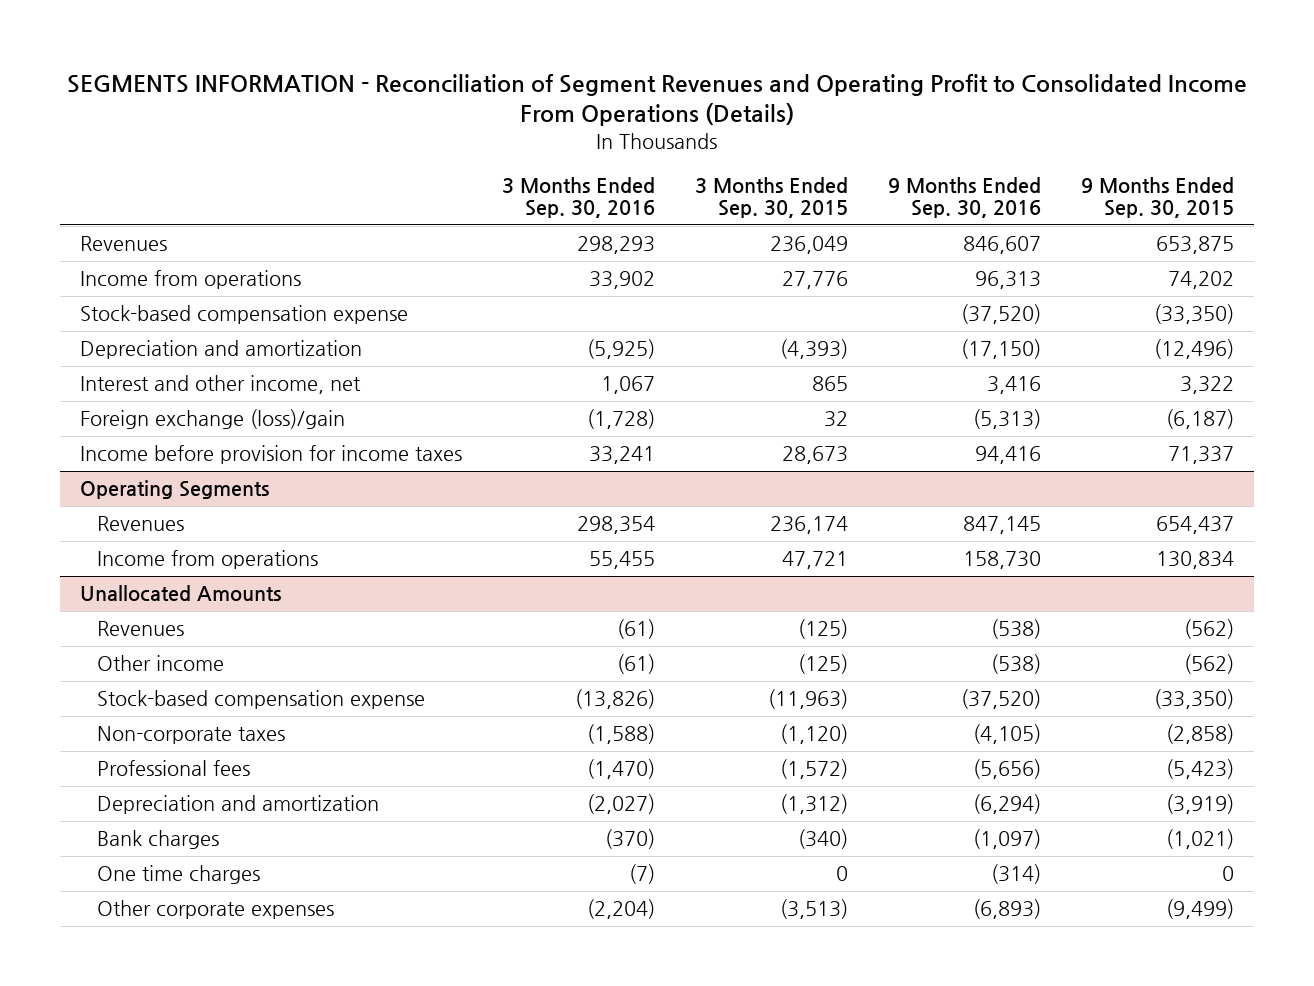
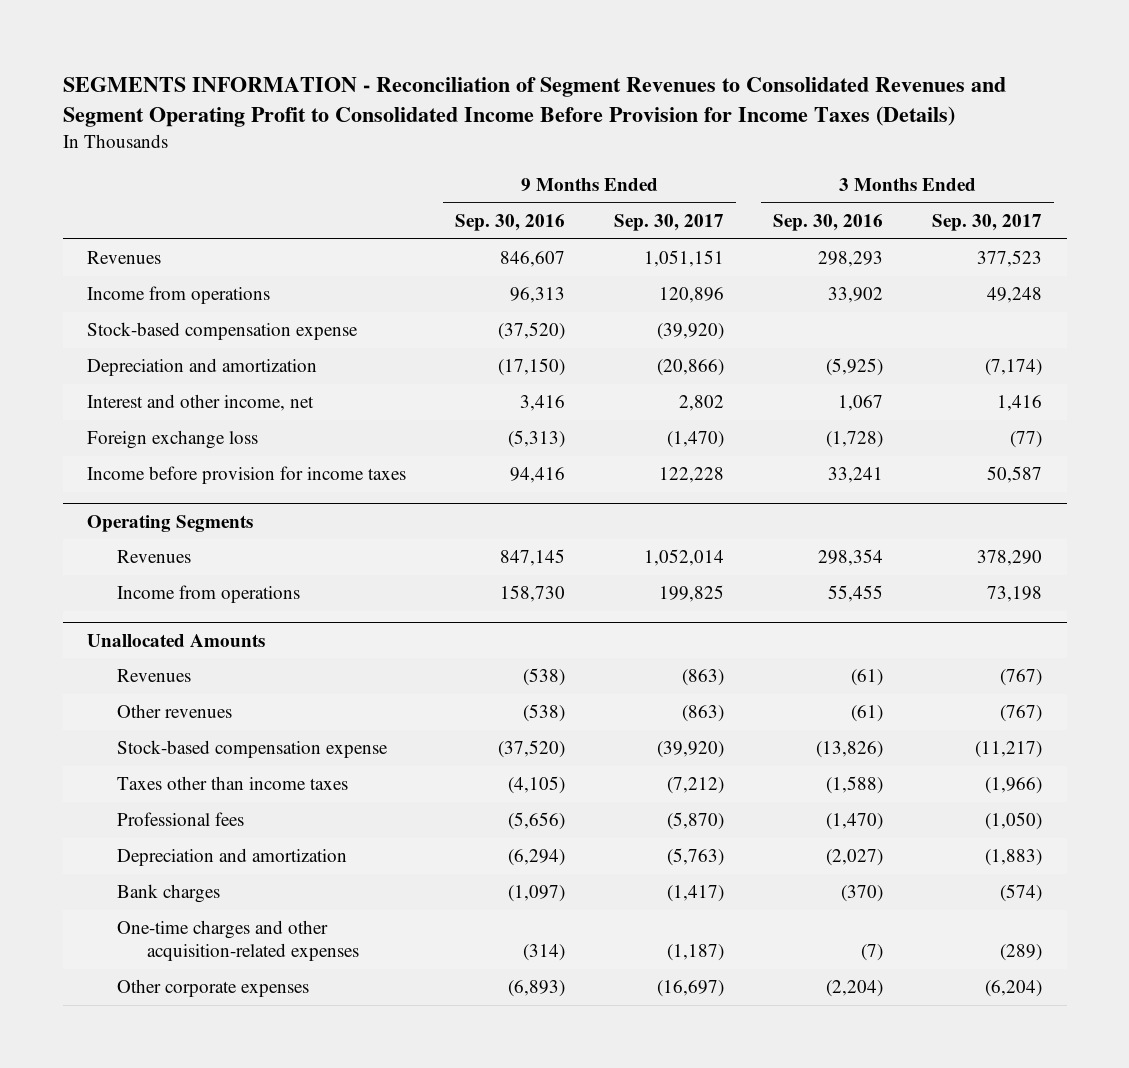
[66,73,1247,127] SEGMENTS INFORMATION - Reconciliation of Segment Revenues and Operating Profit to Consolidated Income From Operations (Details) -> [62,77,1006,128] SEGMENTS INFORMATION - Reconciliation of Segment Revenues to Consolidated Revenues and Segment Operating Profit to Consolidated Income Before Provision for Income Taxes (Details)
[694,176,848,219] 3 Months Ended Sep. 30, 2015 -> none
[1080,176,1234,219] 9 Months Ended Sep. 30, 2015 -> none
none -> [614,214,725,232] Sep. 30, 2017
none -> [932,214,1043,232] Sep. 30, 2017
[80,409,346,430] Foreign exchange (loss)/gain -> [87,430,259,450] Foreign exchange loss
[96,655,224,672] Other income -> [117,704,233,719] Other revenues
[96,726,285,745] Non-corporate taxes -> [117,776,349,791] Taxes other than income taxes
[96,865,260,885] One time charges -> [117,920,360,962] One-time charges and other acquisition-related expenses

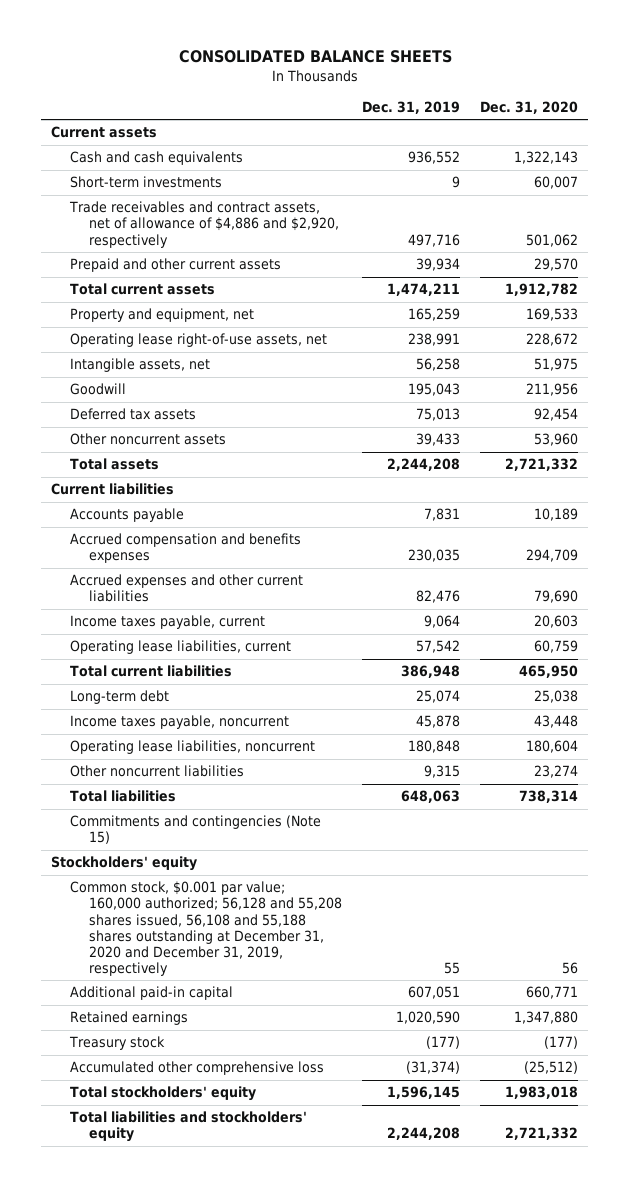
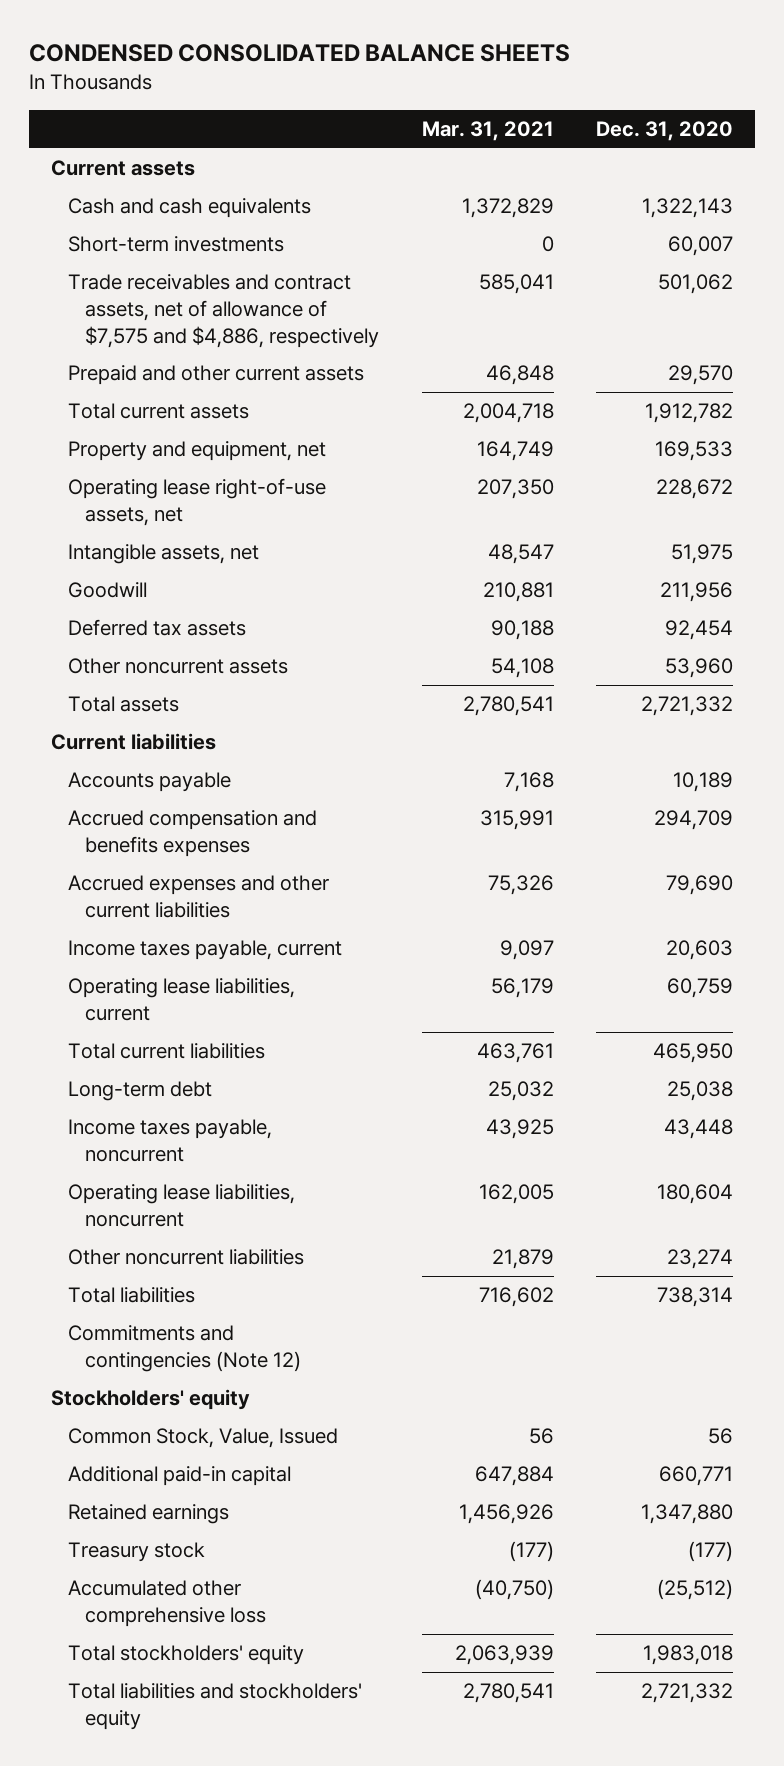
[178,50,452,64] CONSOLIDATED BALANCE SHEETS -> [29,44,571,63] CONDENSED CONSOLIDATED BALANCE SHEETS
[361,101,460,115] Dec. 31, 2019 -> none
none -> [421,121,554,142] Mar. 31, 2021
[68,201,339,248] Trade receivables and contract assets, net of allowance of $4,886 and $2,920, respectively -> [67,274,379,348] Trade receivables and contract assets, net of allowance of $7,575 and $4,886, respectively
[69,815,321,845] Commitments and contingencies (Note 15) -> [67,1325,301,1372] Commitments and contingencies (Note 12)
[69,881,342,977] Common stock, $0.001 par value; 160,000 authorized; 56,128 and 55,208 shares issued, 56,108 and 55,188 shares outstanding at December 31, 2020 and December 31, 2019, respectively -> [67,1428,338,1449] Common Stock, Value, Issued

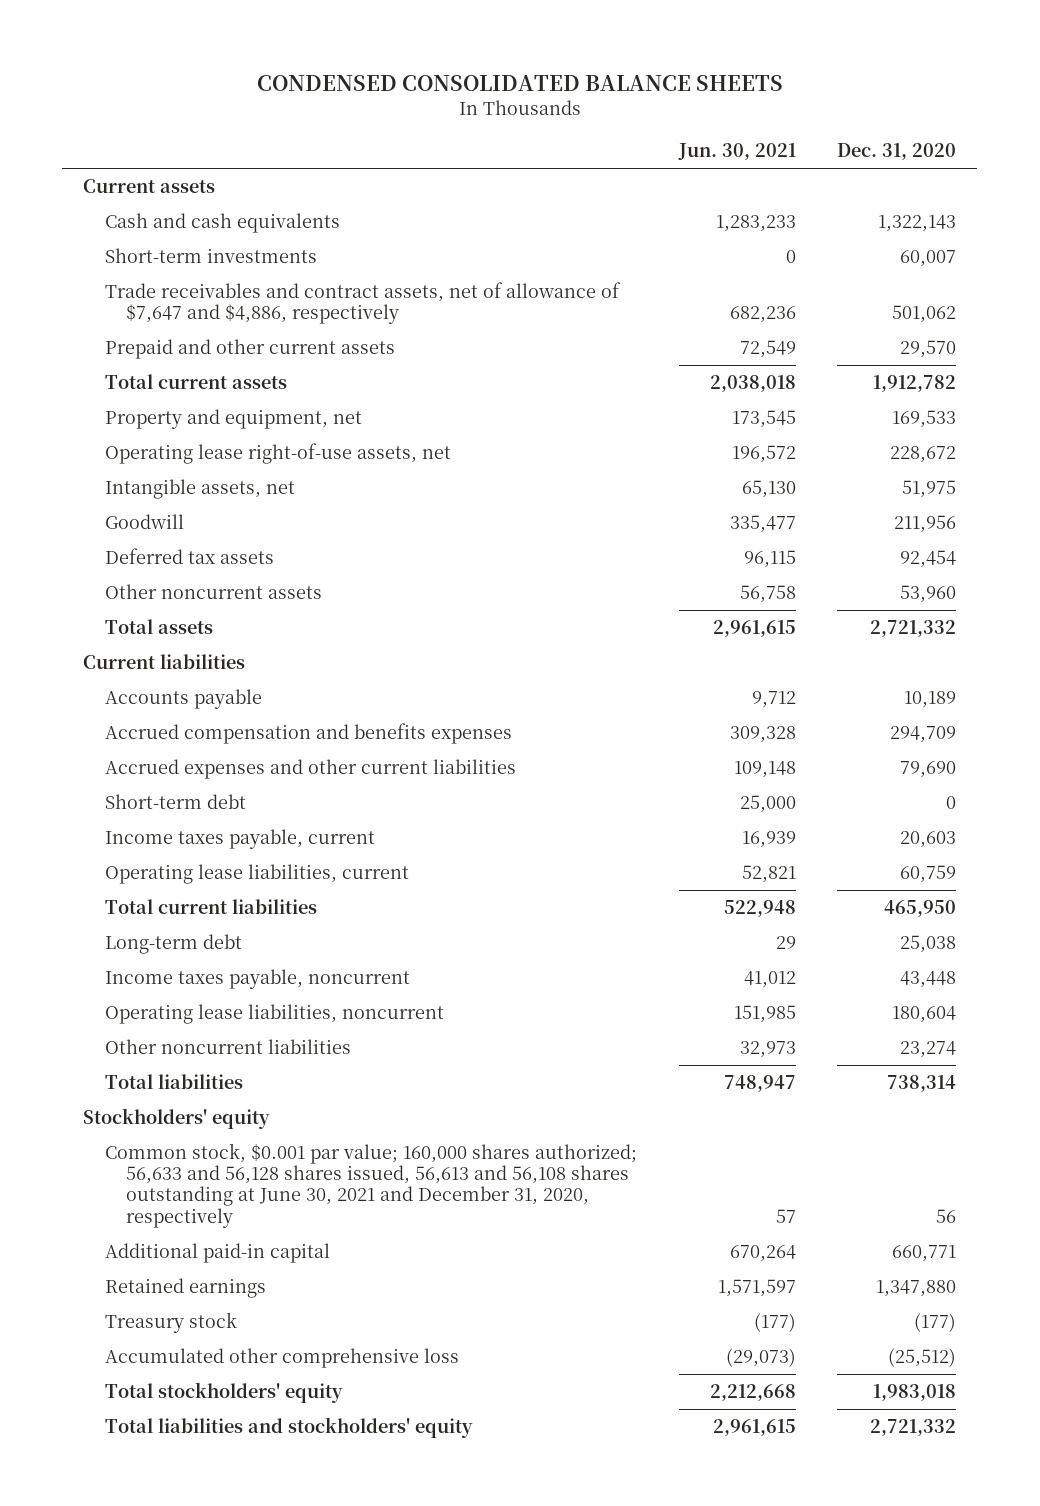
[421,121,554,142] Mar. 31, 2021 -> none
none -> [677,143,796,161] Jun. 30, 2021
[67,274,379,348] Trade receivables and contract assets, net of allowance of $7,575 and $4,886, respectively -> [104,282,621,325] Trade receivables and contract assets, net of allowance of $7,647 and $4,886, respectively
none -> [104,794,246,810] Short-term debt
[67,1325,301,1372] Commitments and contingencies (Note 12) -> none
[67,1428,338,1449] Common Stock, Value, Issued -> [104,1143,637,1228] Common stock, $0.001 par value; 160,000 shares authorized; 56,633 and 56,128 shares issued, 56,613 and 56,108 shares outstanding at June 30, 2021 and December 31, 2020, respectively

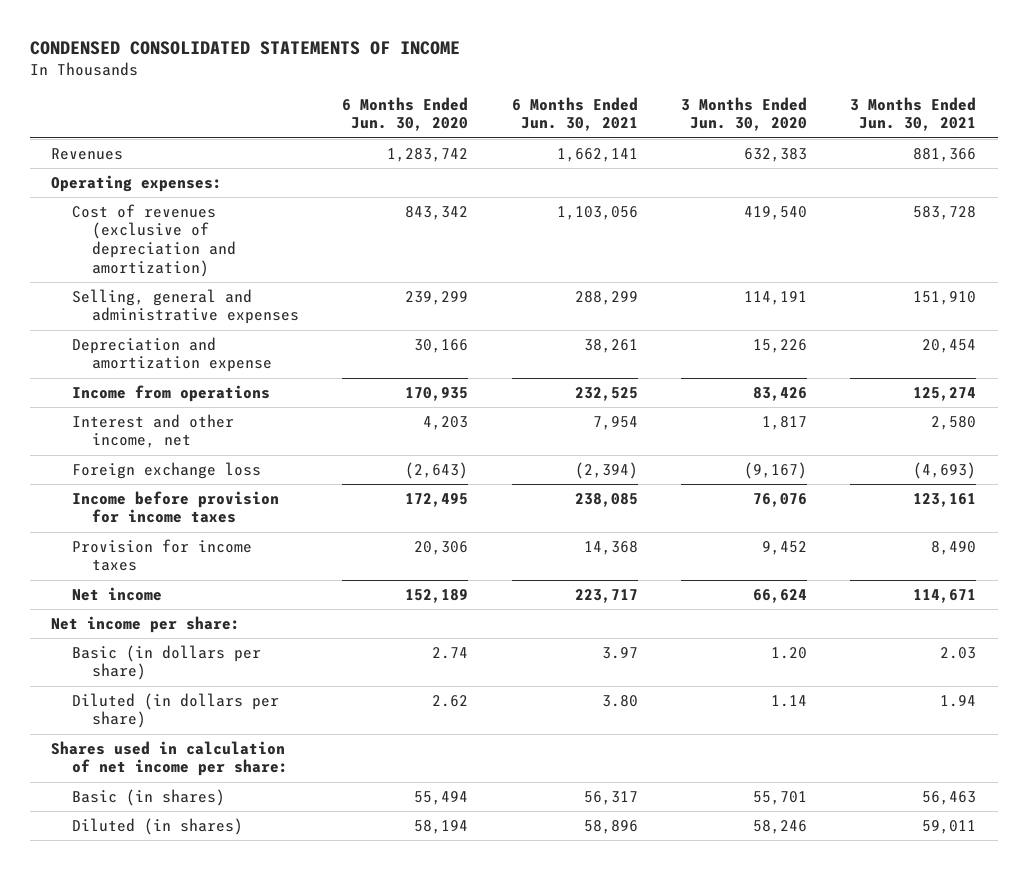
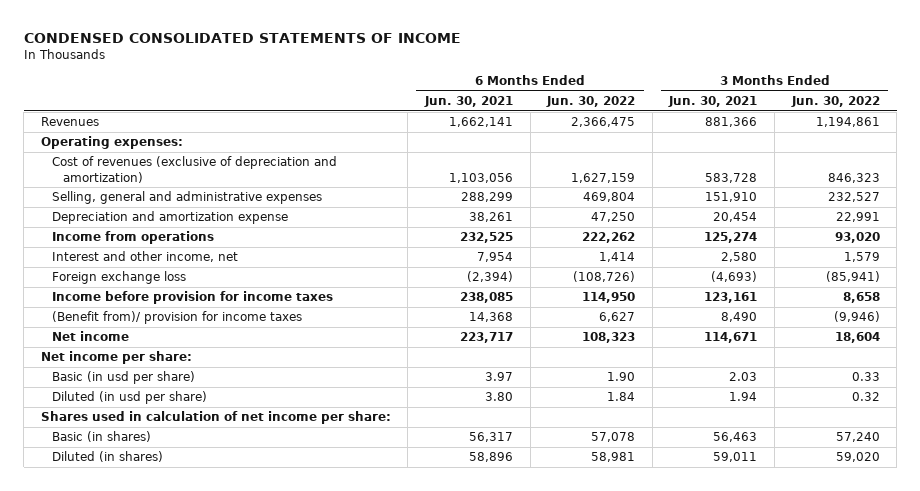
[342,96,469,132] 6 Months Ended Jun. 30, 2020 -> none
[680,96,807,132] 3 Months Ended Jun. 30, 2020 -> none
none -> [546,96,636,108] Jun. 30, 2022
none -> [790,96,880,108] Jun. 30, 2022
[71,538,252,572] Provision for income taxes -> [51,311,302,325] (Benefit from)/ provision for income taxes
[71,644,261,681] Basic (in dollars per share) -> [51,371,195,385] Basic (in usd per share)
[71,692,279,729] Diluted (in dollars per share) -> [51,391,207,405] Diluted (in usd per share)

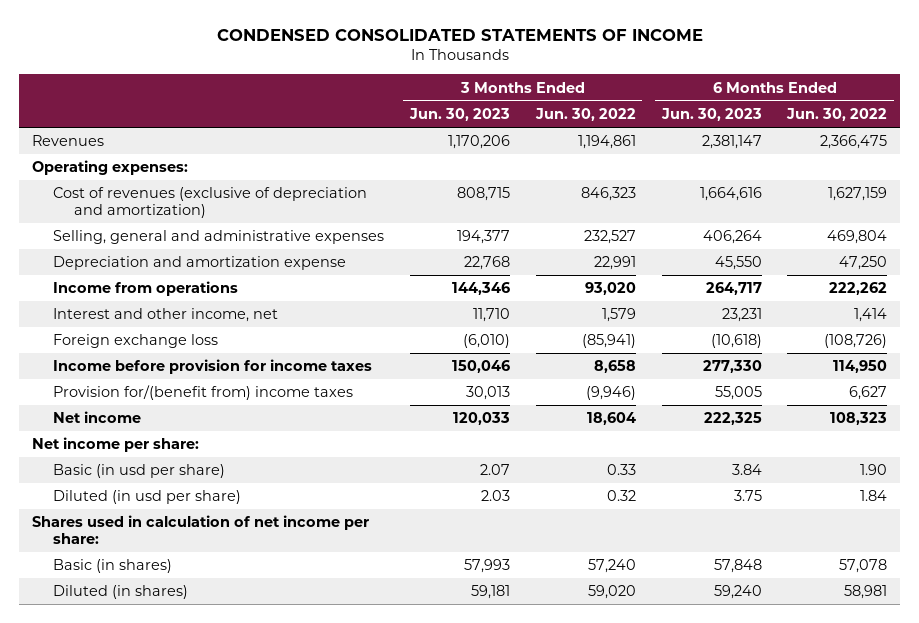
[423,96,513,108] Jun. 30, 2021 -> none
[668,96,758,108] Jun. 30, 2021 -> none
none -> [408,108,510,122] Jun. 30, 2023
none -> [660,108,762,122] Jun. 30, 2023
[51,311,302,325] (Benefit from)/ provision for income taxes -> [52,385,353,401] Provision for/(benefit from) income taxes

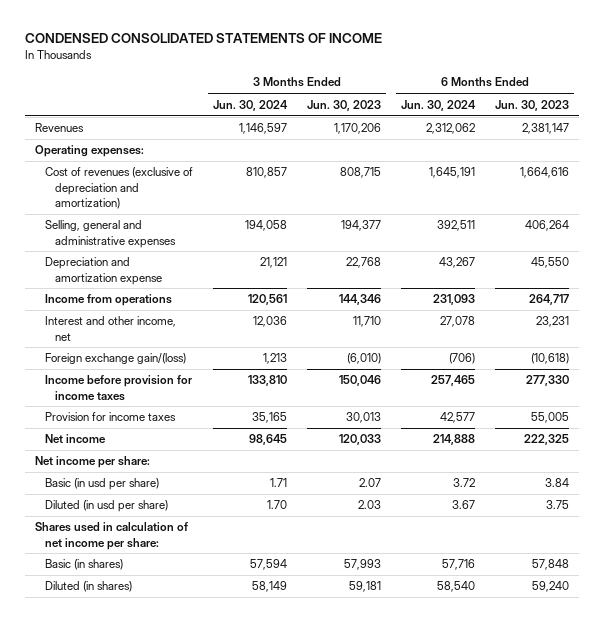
[534,108,636,122] Jun. 30, 2022 -> none
[786,108,888,122] Jun. 30, 2022 -> none
none -> [213,99,289,111] Jun. 30, 2024
none -> [401,99,477,111] Jun. 30, 2024
[52,334,218,349] Foreign exchange loss -> [45,353,187,365] Foreign exchange gain/(loss)
[52,385,353,401] Provision for/(benefit from) income taxes -> [45,412,177,422] Provision for income taxes

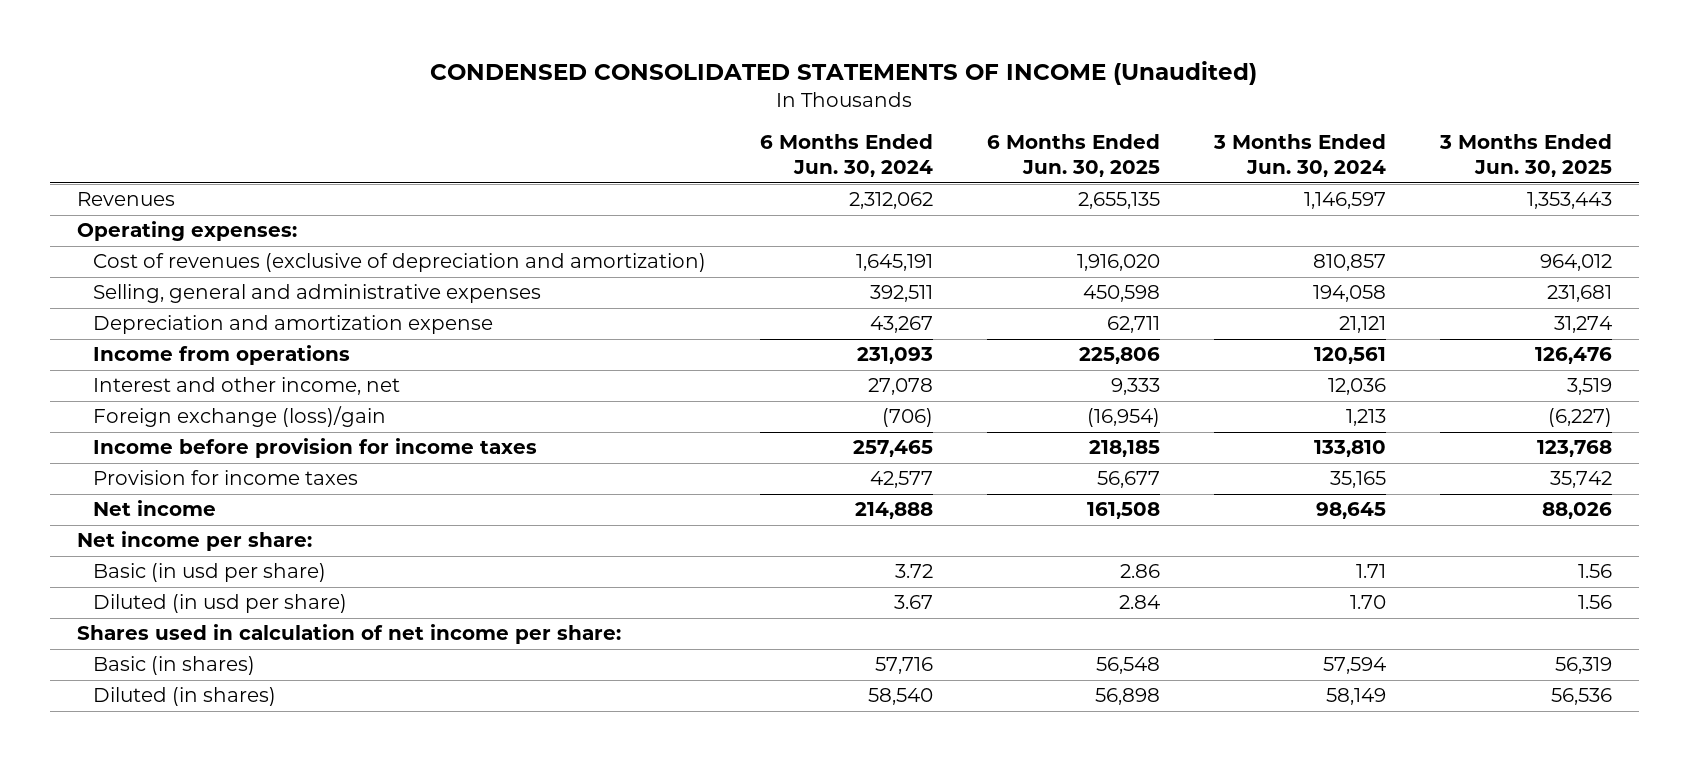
[25,33,383,44] CONDENSED CONSOLIDATED STATEMENTS OF INCOME -> [430,61,1258,86] CONDENSED CONSOLIDATED STATEMENTS OF INCOME (Unaudited)
[307,99,382,111] Jun. 30, 2023 -> none
[495,99,570,111] Jun. 30, 2023 -> none
none -> [986,134,1160,178] 6 Months Ended Jun. 30, 2025
none -> [1438,134,1612,178] 3 Months Ended Jun. 30, 2025
[45,353,187,365] Foreign exchange gain/(loss) -> [93,406,387,428] Foreign exchange (loss)/gain

